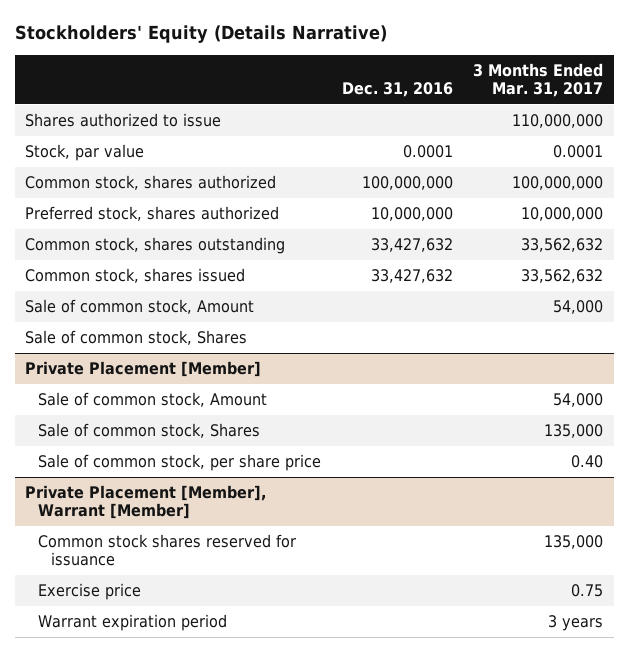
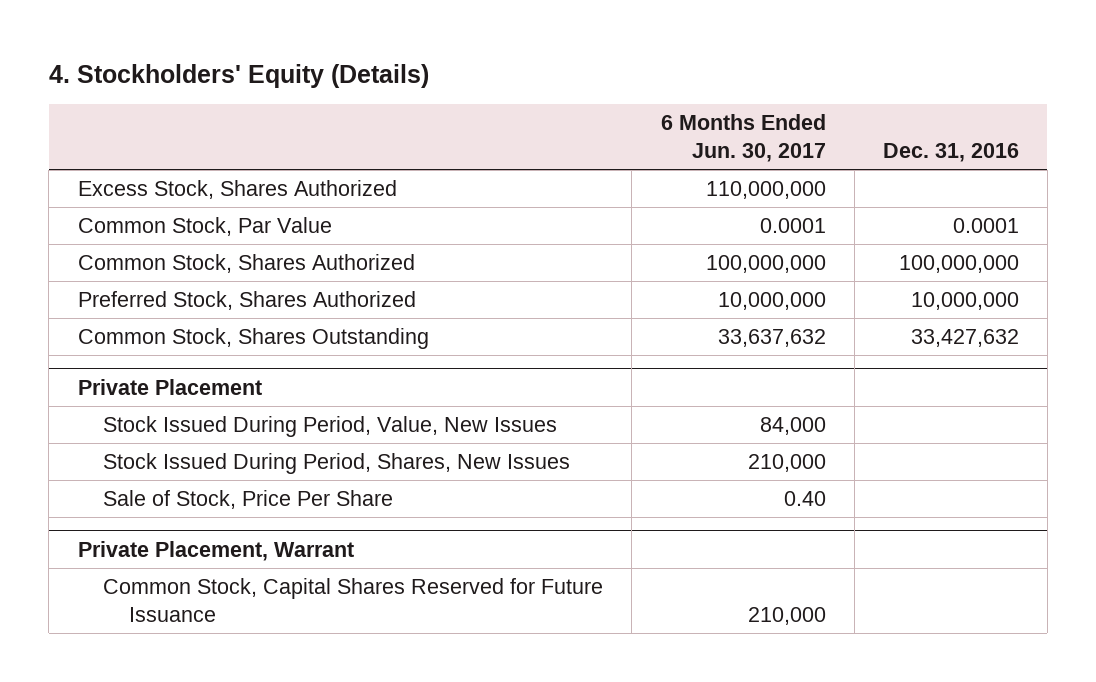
[15,25,388,44] Stockholders' Equity (Details Narrative) -> [48,63,429,88] 4. Stockholders' Equity (Details)
[473,62,604,98] 3 Months Ended Mar. 31, 2017 -> none
none -> [660,114,826,163] 6 Months Ended Jun. 30, 2017
[25,268,246,284] Common stock, shares issued -> none
[25,299,255,315] Sale of common stock, Amount -> none
[25,330,248,346] Sale of common stock, Shares -> none
[38,583,142,601] Exercise price -> none
[38,614,228,632] Warrant expiration period -> none
[25,113,222,128] Shares authorized to issue -> [77,180,397,200] Excess Stock, Shares Authorized
[25,144,145,162] Stock, par value -> [77,217,332,237] Common Stock, Par Value
[25,175,277,191] Common stock, shares authorized -> [77,254,415,274] Common Stock, Shares Authorized
[25,206,280,222] Preferred stock, shares authorized -> [77,291,416,311] Preferred Stock, Shares Authorized
[25,237,286,255] Common stock, shares outstanding -> [77,328,429,350] Common Stock, Shares Outstanding
[25,361,262,378] Private Placement [Member] -> [77,378,262,395] Private Placement
[38,392,268,408] Sale of common stock, Amount -> [103,416,558,438] Stock Issued During Period, Value, New Issues
[38,423,261,439] Sale of common stock, Shares -> [103,453,571,475] Stock Issued During Period, Shares, New Issues
[38,454,322,472] Sale of common stock, per share price -> [103,490,394,510] Sale of Stock, Price Per Share
[25,485,267,520] Private Placement [Member], Warrant [Member] -> [77,540,354,561] Private Placement, Warrant
[38,534,297,567] Common stock shares reserved for issuance -> [103,578,604,622] Common Stock, Capital Shares Reserved for Future Issuance

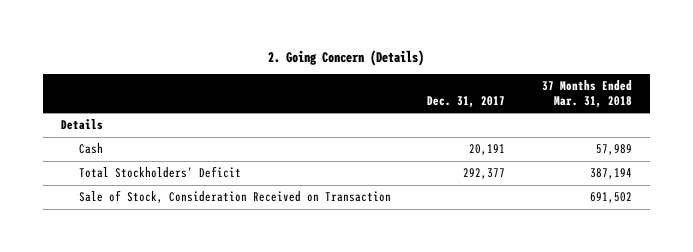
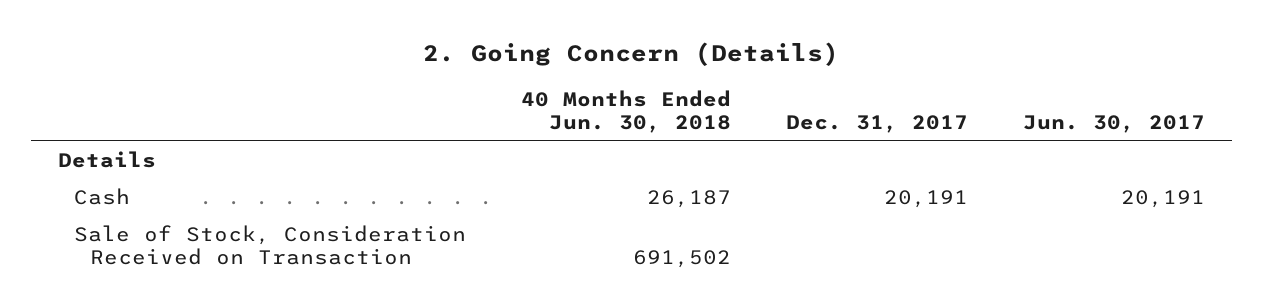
[542,80,633,108] 37 Months Ended Mar. 31, 2018 -> none
none -> [520,89,731,133] 40 Months Ended Jun. 30, 2018
none -> [1022,114,1205,133] Jun. 30, 2017
[78,166,241,179] Total Stockholders' Deficit -> none

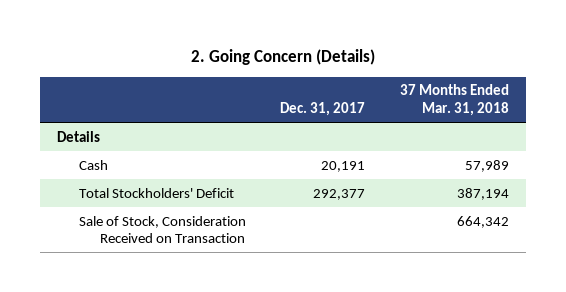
[520,89,731,133] 40 Months Ended Jun. 30, 2018 -> none
[1022,114,1205,133] Jun. 30, 2017 -> none
none -> [399,84,509,116] 37 Months Ended Mar. 31, 2018
none -> [78,187,234,198] Total Stockholders' Deficit

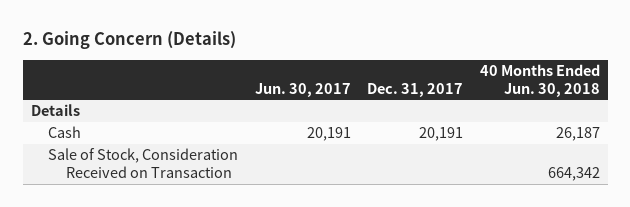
[399,84,509,116] 37 Months Ended Mar. 31, 2018 -> none
none -> [254,82,351,97] Jun. 30, 2017
none -> [479,63,600,97] 40 Months Ended Jun. 30, 2018
[78,187,234,198] Total Stockholders' Deficit -> none

